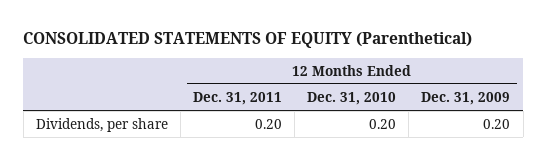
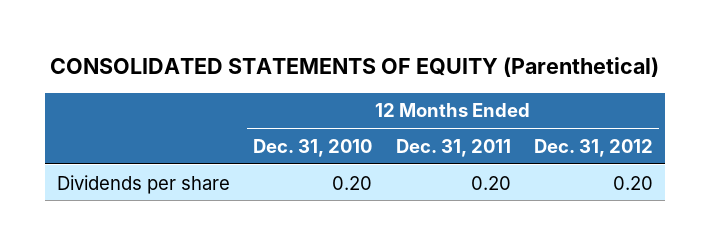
[421,91,511,105] Dec. 31, 2009 -> none
none -> [533,138,653,157] Dec. 31, 2012
[35,118,168,133] Dividends, per share -> [56,174,230,194] Dividends per share

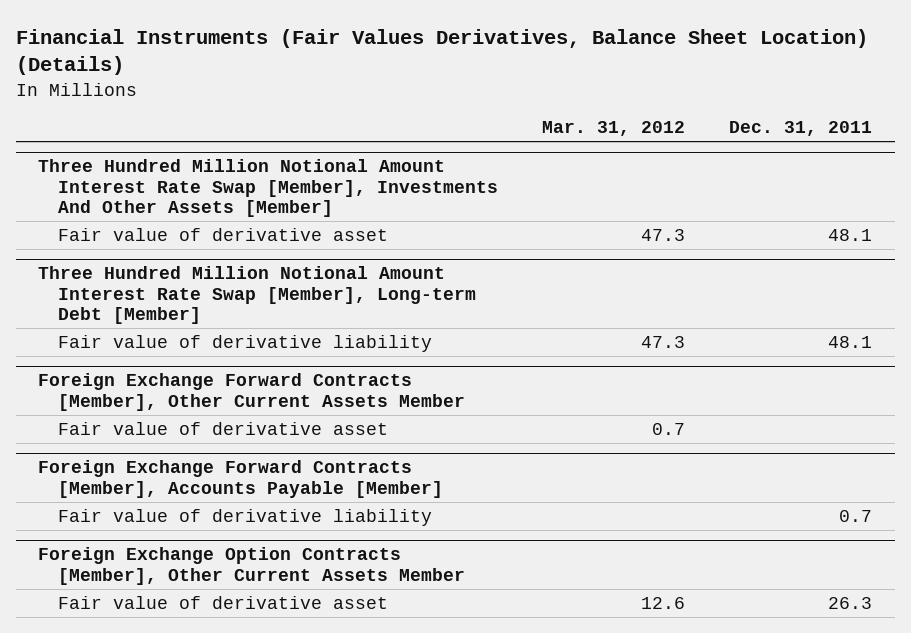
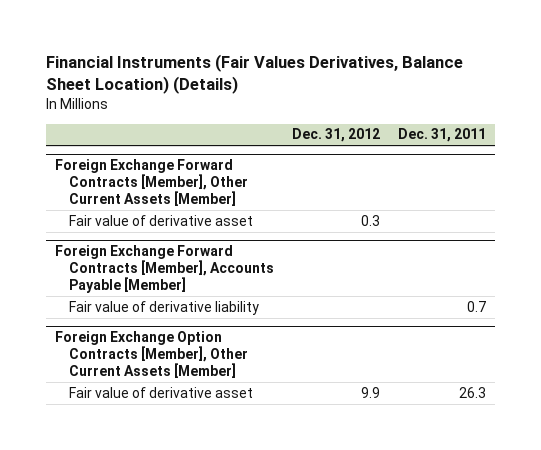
[542,121,686,137] Mar. 31, 2012 -> none
none -> [292,128,381,143] Dec. 31, 2012
[38,159,499,218] Three Hundred Million Notional Amount Interest Rate Swap [Member], Investments And Other Assets [Member] -> none
[58,227,389,241] Fair value of derivative asset -> none
[38,266,477,325] Three Hundred Million Notional Amount Interest Rate Swap [Member], Long-term Debt [Member] -> none
[58,334,433,352] Fair value of derivative liability -> none
[38,373,466,411] Foreign Exchange Forward Contracts [Member], Other Current Assets Member -> [55,159,249,207] Foreign Exchange Forward Contracts [Member], Other Current Assets [Member]
[38,547,466,585] Foreign Exchange Option Contracts [Member], Other Current Assets Member -> [55,331,249,379] Foreign Exchange Option Contracts [Member], Other Current Assets [Member]

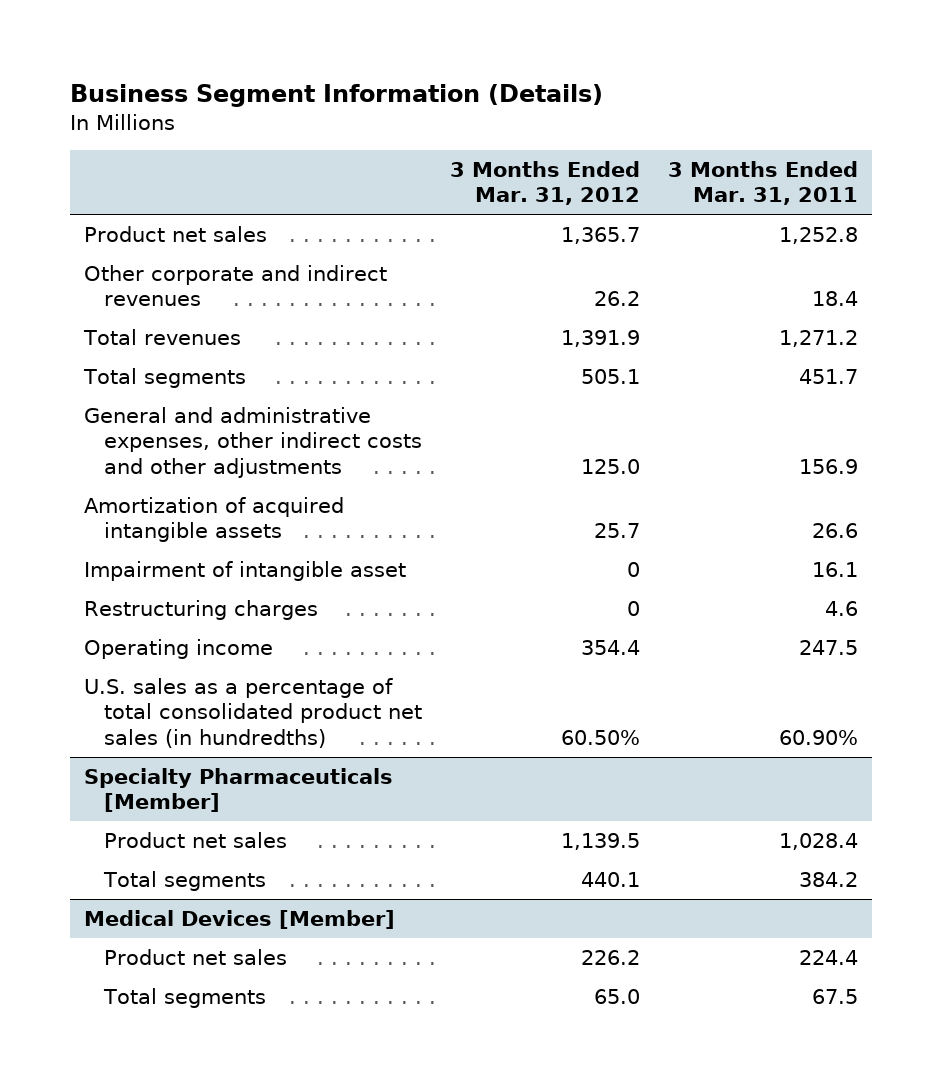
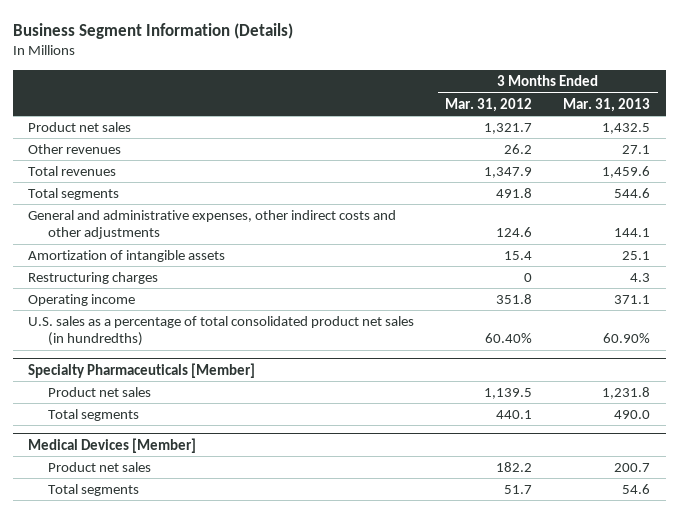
[668,160,859,206] 3 Months Ended Mar. 31, 2011 -> none
none -> [563,97,651,112] Mar. 31, 2013
[84,560,407,581] Impairment of intangible asset -> none
[560,226,640,244] 1,365.7 -> [484,123,533,135] 1,321.7
[84,264,388,307] Other corporate and indirect revenues -> [28,144,122,155] Other revenues
[560,329,640,347] 1,391.9 -> [484,167,533,179] 1,347.9
[580,368,640,384] 505.1 -> [496,188,533,199] 491.8
[580,458,640,474] 125.0 -> [496,227,533,238] 124.6
[84,496,345,543] Amortization of acquired intangible assets -> [28,250,226,263] Amortization of intangible assets
[593,523,640,539] 25.7 -> [504,251,533,261] 15.4
[580,639,640,655] 354.4 -> [496,294,533,305] 351.8
[560,729,640,745] 60.50% -> [485,333,533,344] 60.40%
[580,949,640,965] 226.2 -> [496,462,533,473] 182.2
[593,988,640,1004] 65.0 -> [504,485,533,495] 51.7

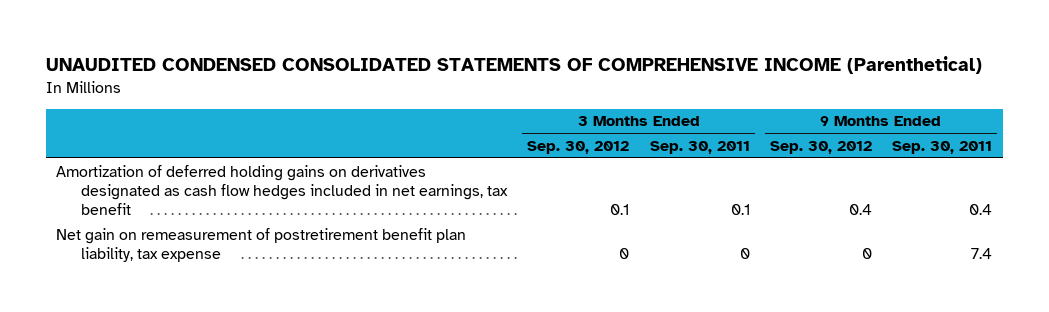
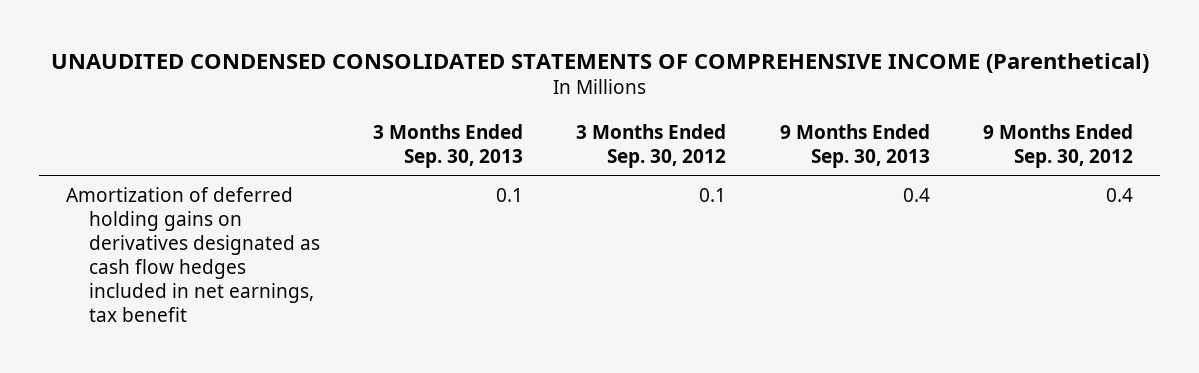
[649,141,750,155] Sep. 30, 2011 -> none
[892,141,993,155] Sep. 30, 2011 -> none
none -> [373,124,524,169] 3 Months Ended Sep. 30, 2013
none -> [779,124,930,169] 9 Months Ended Sep. 30, 2013
[56,227,467,262] Net gain on remeasurement of postretirement benefit plan liability, tax expense -> none

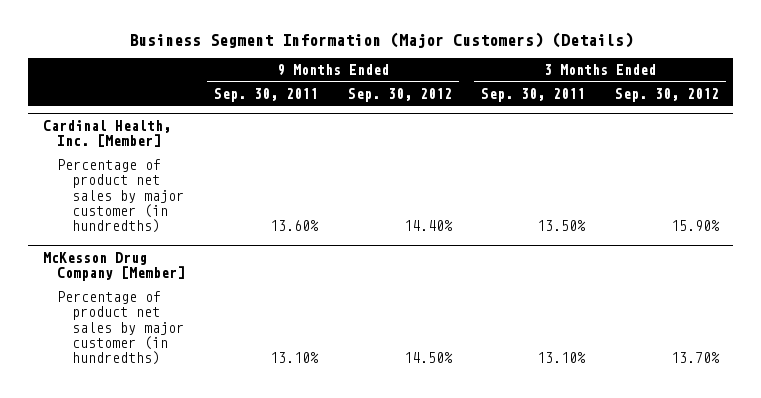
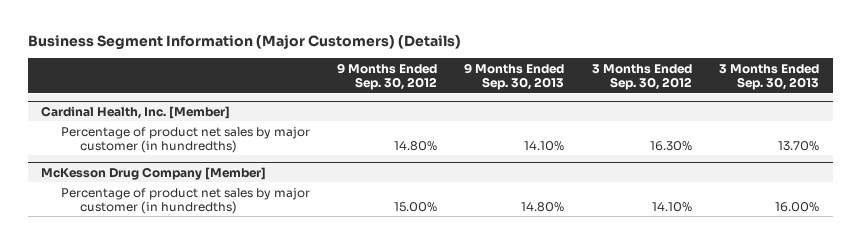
[214,87,319,102] Sep. 30, 2011 -> none
[481,87,586,102] Sep. 30, 2011 -> none
none -> [464,62,565,91] 9 Months Ended Sep. 30, 2013
none -> [719,63,820,91] 3 Months Ended Sep. 30, 2013
[403,220,453,232] 14.40% -> [393,140,437,151] 14.80%
[670,220,720,232] 15.90% -> [649,140,692,151] 16.30%
[403,352,453,364] 14.50% -> [393,201,437,212] 15.00%
[670,352,720,364] 13.70% -> [651,201,692,212] 14.10%

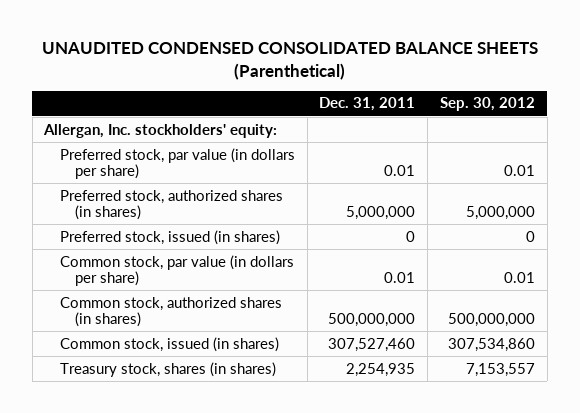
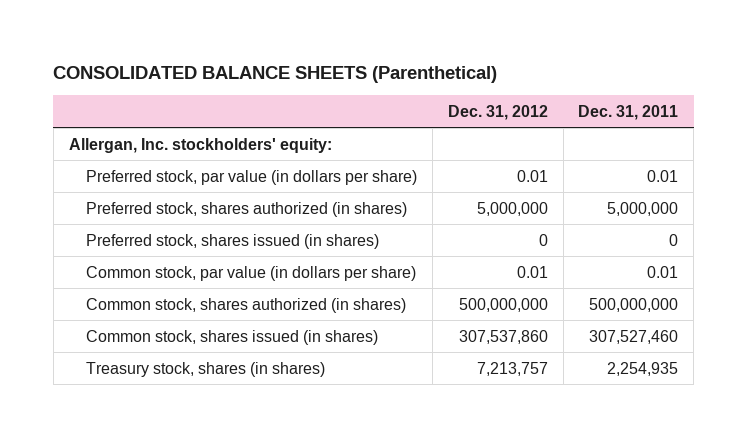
[41,42,538,80] UNAUDITED CONDENSED CONSOLIDATED BALANCE SHEETS (Parenthetical) -> [53,65,498,83] CONSOLIDATED BALANCE SHEETS (Parenthetical)
[440,97,536,112] Sep. 30, 2012 -> none
none -> [447,104,548,120] Dec. 31, 2012
[59,189,283,220] Preferred stock, authorized shares (in shares) -> [85,201,407,217] Preferred stock, shares authorized (in shares)
[59,229,280,245] Preferred stock, issued (in shares) -> [85,233,379,249] Preferred stock, shares issued (in shares)
[59,296,282,327] Common stock, authorized shares (in shares) -> [85,297,406,313] Common stock, shares authorized (in shares)
[59,336,279,352] Common stock, issued (in shares) -> [85,329,378,345] Common stock, shares issued (in shares)

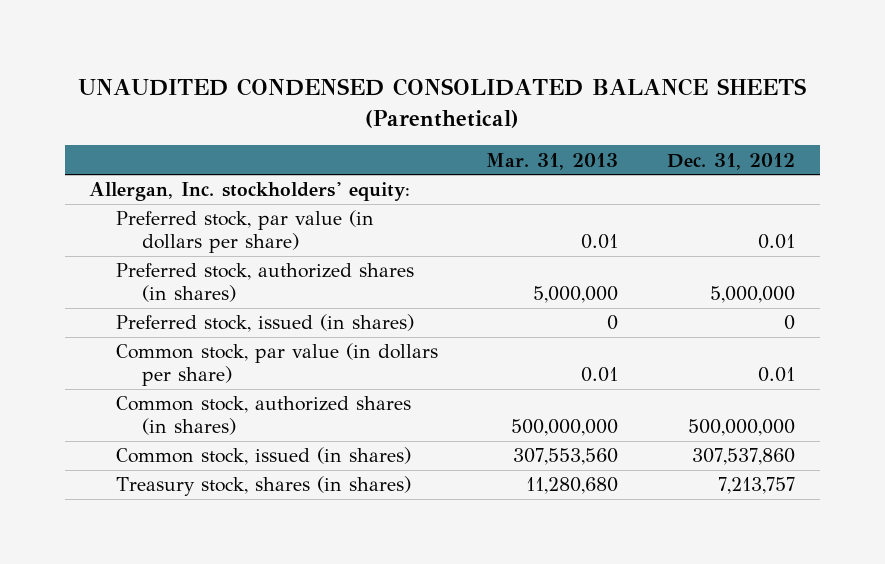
[53,65,498,83] CONSOLIDATED BALANCE SHEETS (Parenthetical) -> [78,78,807,128] UNAUDITED CONDENSED CONSOLIDATED BALANCE SHEETS (Parenthetical)
[578,104,679,120] Dec. 31, 2011 -> none
none -> [486,152,619,170] Mar. 31, 2013
[85,201,407,217] Preferred stock, shares authorized (in shares) -> [115,263,414,303] Preferred stock, authorized shares (in shares)
[85,233,379,249] Preferred stock, shares issued (in shares) -> [115,314,414,333] Preferred stock, issued (in shares)
[85,297,406,313] Common stock, shares authorized (in shares) -> [115,396,411,436] Common stock, authorized shares (in shares)
[85,329,378,345] Common stock, shares issued (in shares) -> [115,447,411,466] Common stock, issued (in shares)

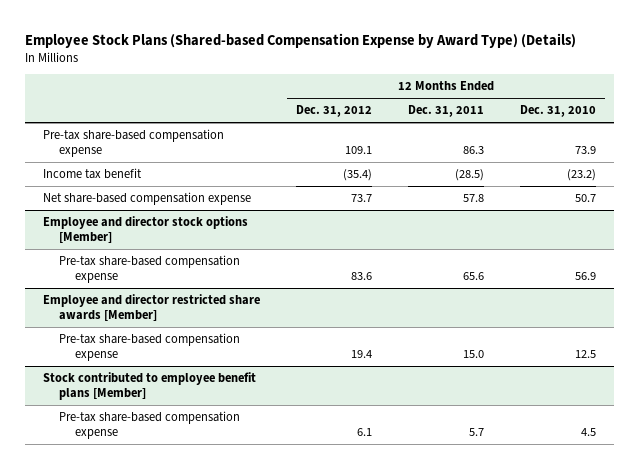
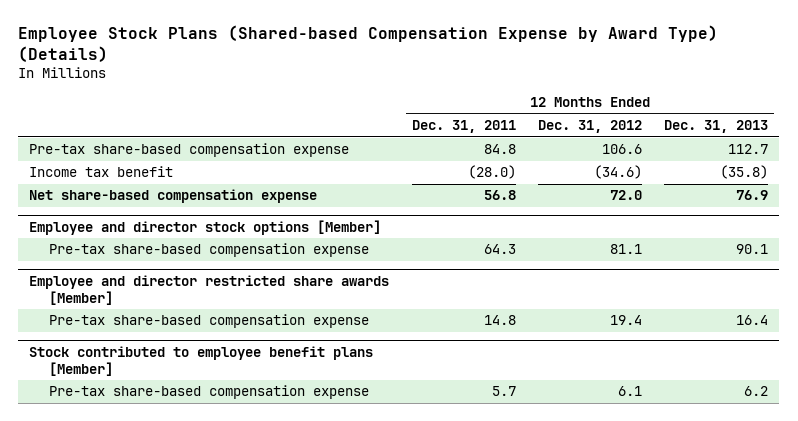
[519,105,596,118] Dec. 31, 2010 -> none
none -> [664,120,769,134] Dec. 31, 2013
[344,145,372,154] 109.1 -> [601,144,642,155] 106.6
[462,145,484,154] 86.3 -> [483,144,516,155] 84.8
[342,169,372,182] (35.4) -> [593,165,642,180] (34.6)
[454,169,484,182] (28.5) -> [467,165,516,180] (28.0)
[350,194,372,203] 73.7 -> [609,190,642,201] 72.0
[462,194,484,203] 57.8 -> [483,190,516,201] 56.8
[350,271,372,280] 83.6 -> [609,244,642,255] 81.1
[462,271,484,280] 65.6 -> [483,244,516,255] 64.3
[462,349,484,358] 15.0 -> [483,315,516,326] 14.8

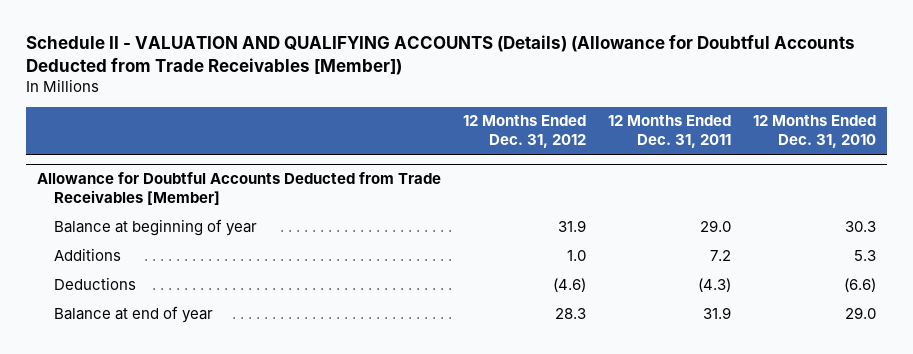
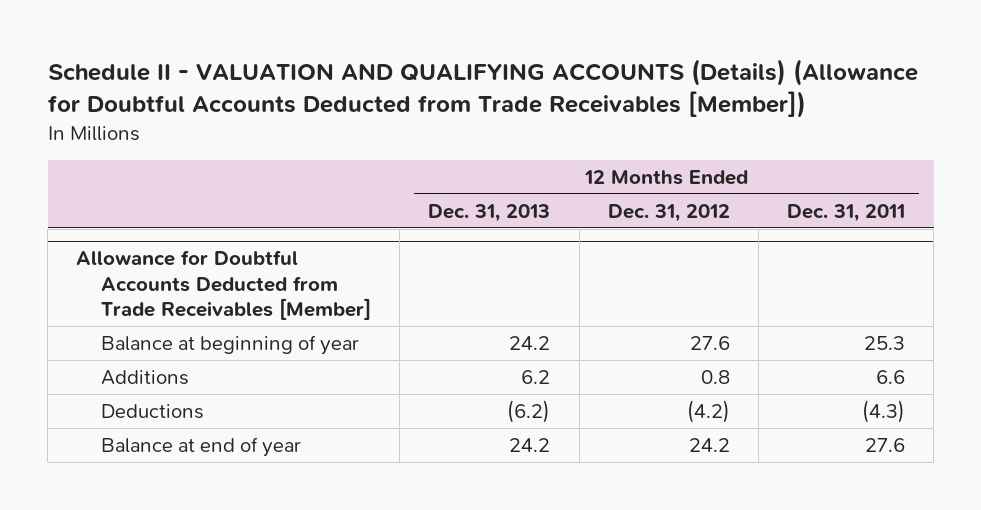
[753,115,877,149] 12 Months Ended Dec. 31, 2010 -> none
none -> [428,203,551,222] Dec. 31, 2013
[557,219,586,232] 31.9 -> [689,335,730,350] 27.6
[700,219,732,232] 29.0 -> [864,335,906,350] 25.3
[566,249,586,261] 1.0 -> [700,369,730,384] 0.8
[710,249,732,261] 7.2 -> [876,369,906,384] 6.6
[552,277,586,292] (4.6) -> [686,399,730,423] (4.2)
[554,307,586,319] 28.3 -> [688,437,730,452] 24.2
[703,306,732,319] 31.9 -> [865,437,906,452] 27.6

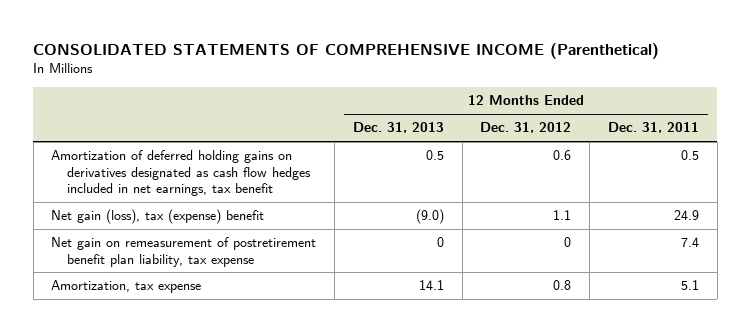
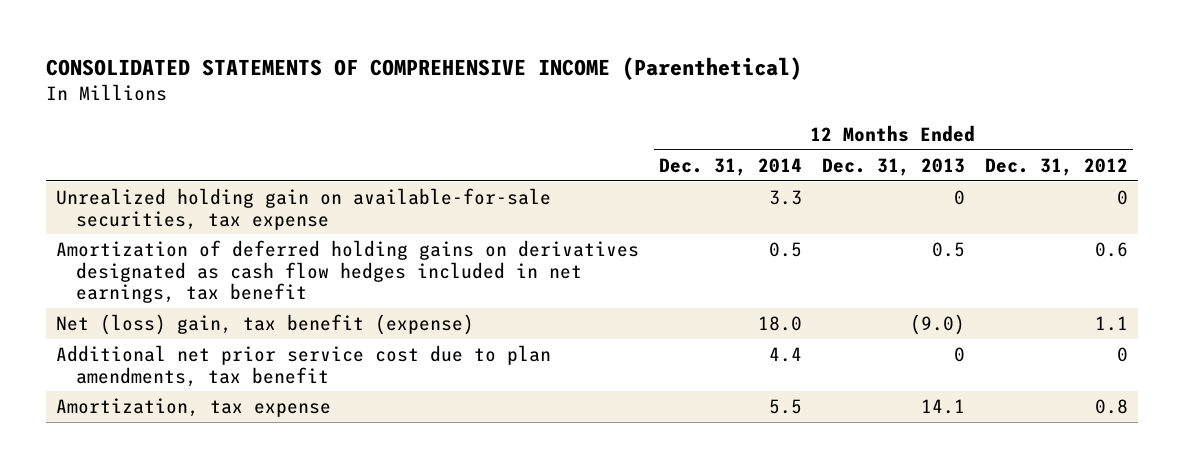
[607,122,699,134] Dec. 31, 2011 -> none
none -> [658,157,802,176] Dec. 31, 2014
none -> [55,187,551,230] Unrealized holding gain on available-for-sale securities, tax expense
[51,209,265,225] Net gain (loss), tax (expense) benefit -> [55,313,474,335] Net (loss) gain, tax benefit (expense)
[51,237,317,267] Net gain on remeasurement of postretirement benefit plan liability, tax expense -> [55,344,551,387] Additional net prior service cost due to plan amendments, tax benefit

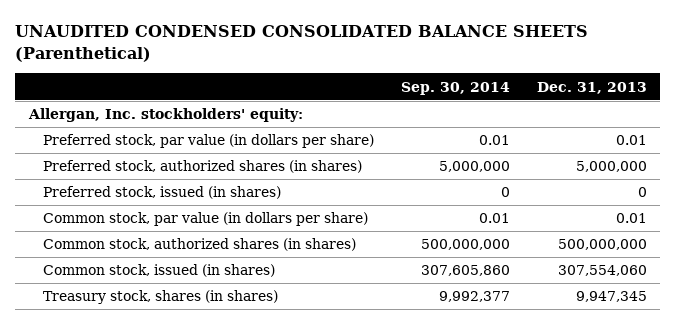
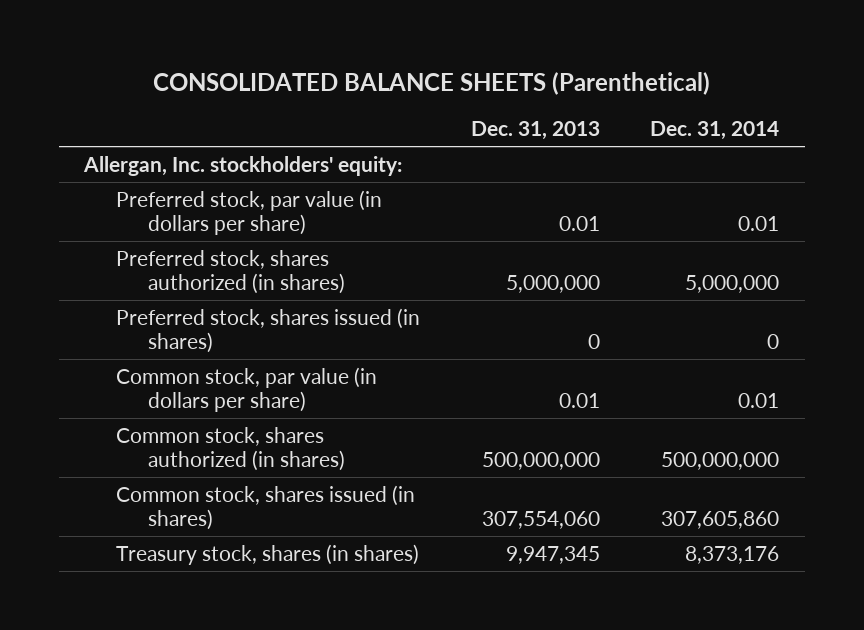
[15,25,589,63] UNAUDITED CONDENSED CONSOLIDATED BALANCE SHEETS (Parenthetical) -> [152,71,710,95] CONSOLIDATED BALANCE SHEETS (Parenthetical)
[400,81,510,95] Sep. 30, 2014 -> none
none -> [650,121,780,141] Dec. 31, 2014
[42,160,362,174] Preferred stock, authorized shares (in shares) -> [115,249,345,295] Preferred stock, shares authorized (in shares)
[42,186,281,200] Preferred stock, issued (in shares) -> [115,307,420,354] Preferred stock, shares issued (in shares)
[42,238,356,252] Common stock, authorized shares (in shares) -> [115,426,345,472] Common stock, shares authorized (in shares)
[42,264,275,278] Common stock, issued (in shares) -> [115,484,415,531] Common stock, shares issued (in shares)

